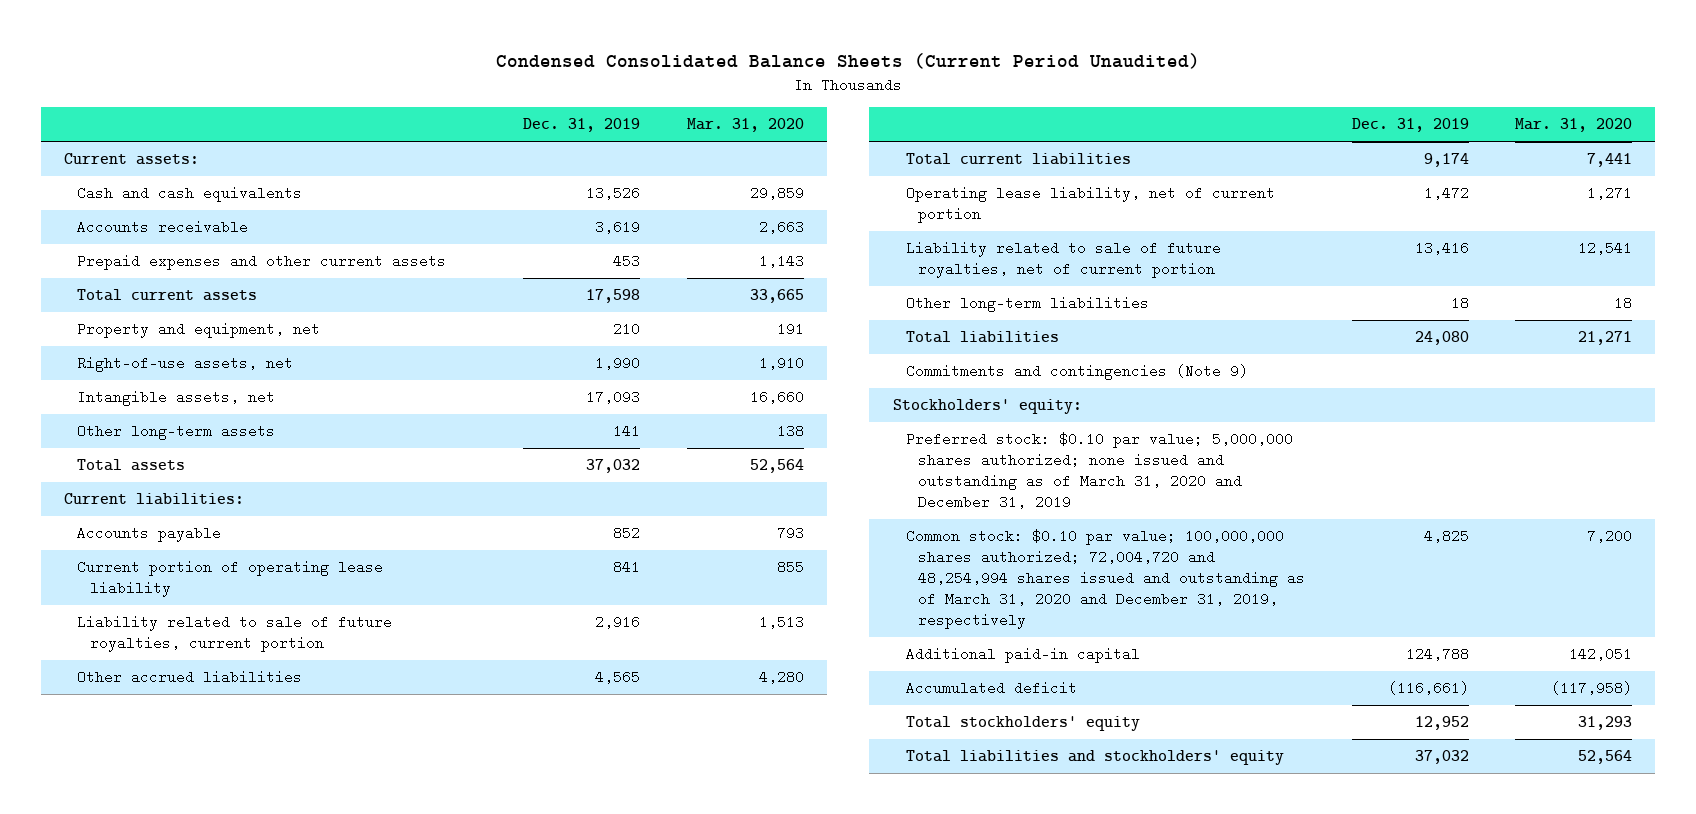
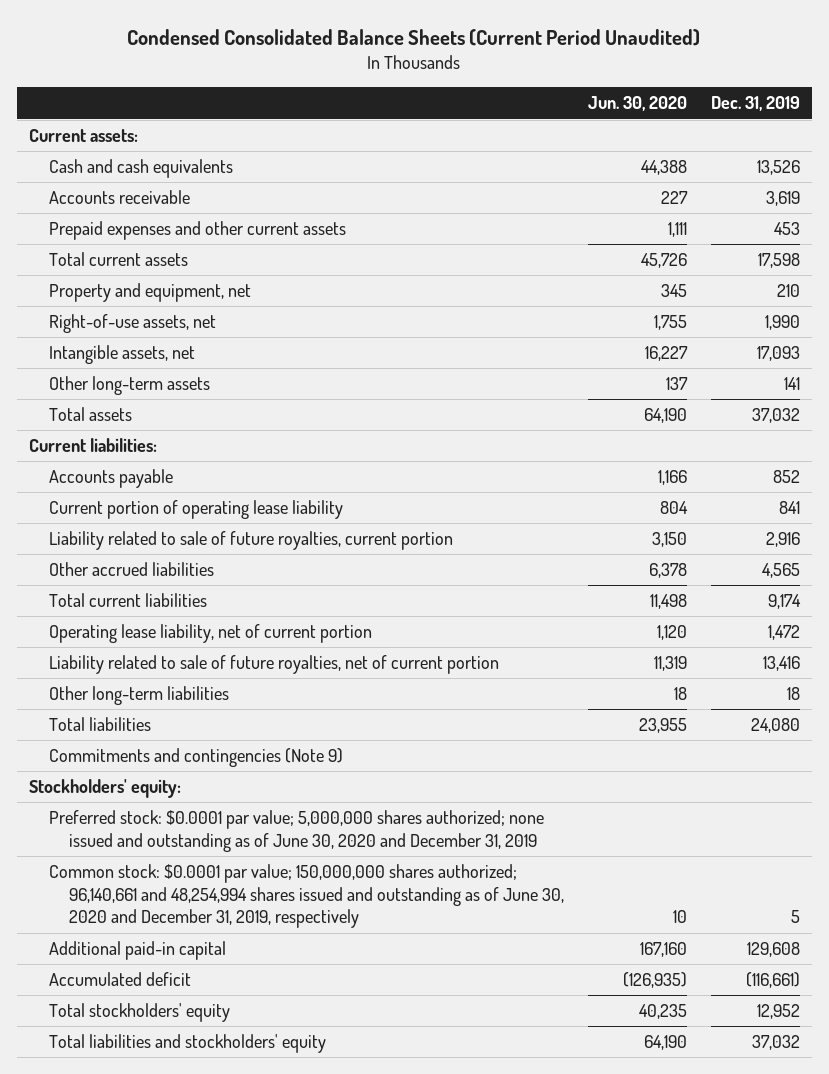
[686,118,804,133] Mar. 31, 2020 -> none
none -> [587,96,687,112] Jun. 30, 2020
[905,432,1293,510] Preferred stock: $0.10 par value; 5,000,000 shares authorized; none issued and outstanding as of March 31, 2020 and December 31, 2019 -> [48,810,544,852] Preferred stock: $0.0001 par value; 5,000,000 shares authorized; none issued and outstanding as of June 30, 2020 and December 31, 2019
[905,529,1306,630] Common stock: $0.10 par value; 100,000,000 shares authorized; 72,004,720 and 48,254,994 shares issued and outstanding as of March 31, 2020 and December 31, 2019, respectively -> [48,864,564,929] Common stock: $0.0001 par value; 150,000,000 shares authorized; 96,140,661 and 48,254,994 shares issued and outstanding as of June 30, 2020 and December 31, 2019, respectively
[1423,529,1469,544] 4,825 -> [790,910,800,924] 5
[1405,647,1469,662] 124,788 -> [746,942,800,958] 129,608

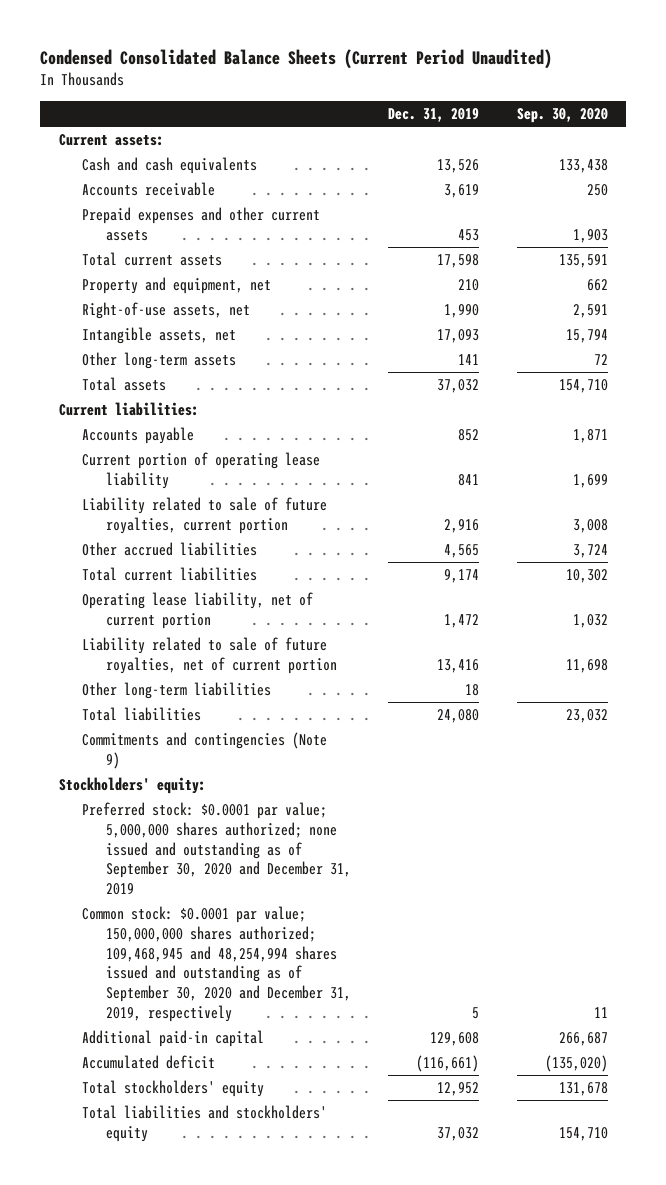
[587,96,687,112] Jun. 30, 2020 -> none
none -> [516,108,608,124] Sep. 30, 2020
[48,810,544,852] Preferred stock: $0.0001 par value; 5,000,000 shares authorized; none issued and outstanding as of June 30, 2020 and December 31, 2019 -> [82,802,352,896] Preferred stock: $0.0001 par value; 5,000,000 shares authorized; none issued and outstanding as of September 30, 2020 and December 31, 2019
[48,864,564,929] Common stock: $0.0001 par value; 150,000,000 shares authorized; 96,140,661 and 48,254,994 shares issued and outstanding as of June 30, 2020 and December 31, 2019, respectively -> [82,906,352,1022] Common stock: $0.0001 par value; 150,000,000 shares authorized; 109,468,945 and 48,254,994 shares issued and outstanding as of September 30, 2020 and December 31, 2019, respectively

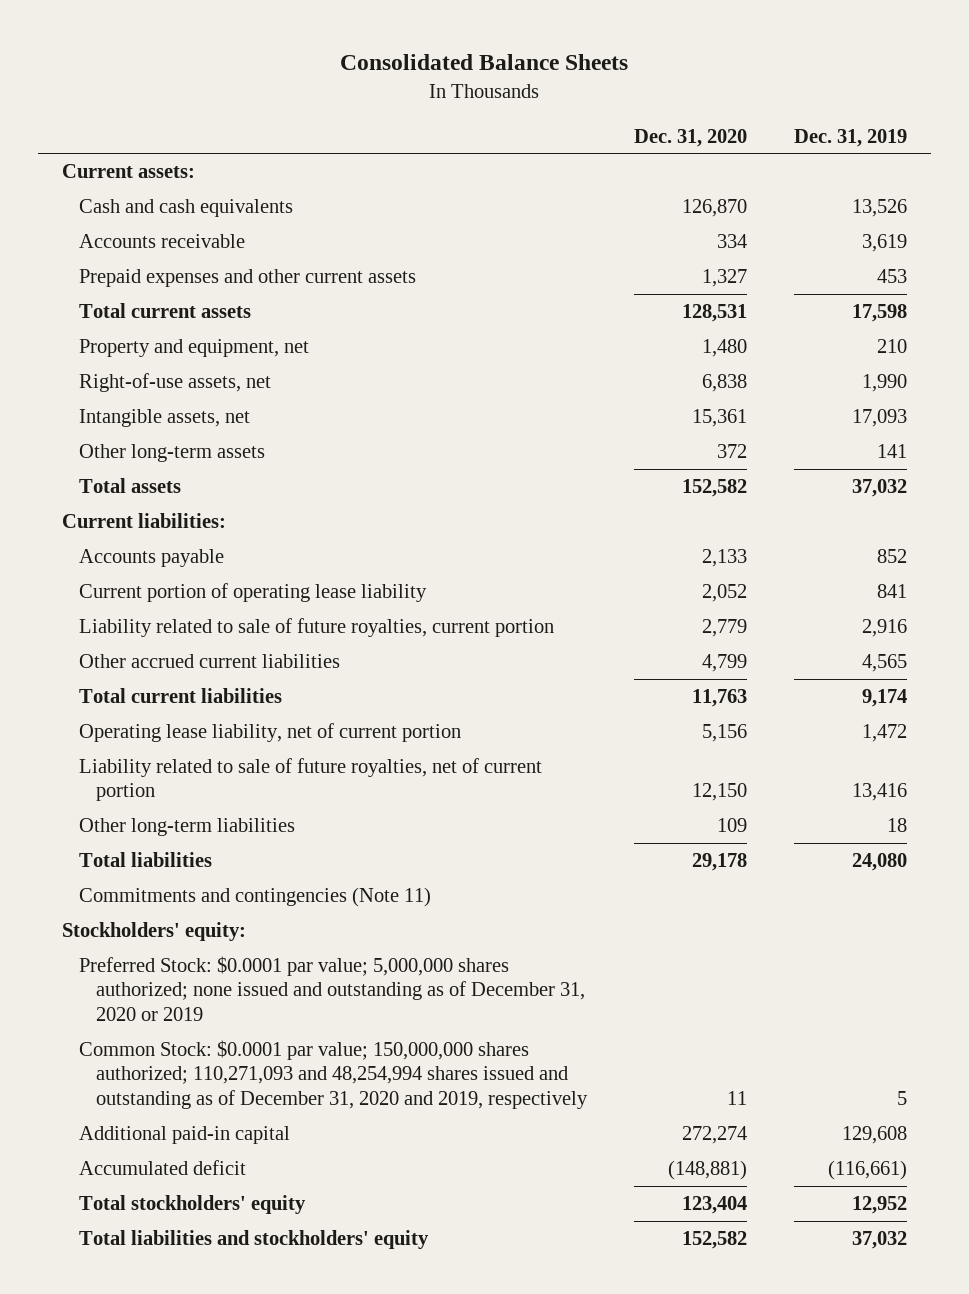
[39,49,552,70] Condensed Consolidated Balance Sheets (Current Period Unaudited) -> [340,54,629,71] Consolidated Balance Sheets
[516,108,608,124] Sep. 30, 2020 -> none
none -> [633,128,747,147] Dec. 31, 2020
[82,542,258,557] Other accrued liabilities -> [78,654,340,669] Other accrued current liabilities
[82,732,328,769] Commitments and contingencies (Note 9) -> [78,887,431,908] Commitments and contingencies (Note 11)
[82,802,352,896] Preferred stock: $0.0001 par value; 5,000,000 shares authorized; none issued and outstanding as of September 30, 2020 and December 31, 2019 -> [78,956,585,1021] Preferred Stock: $0.0001 par value; 5,000,000 shares authorized; none issued and outstanding as of December 31, 2020 or 2019
[82,906,352,1022] Common stock: $0.0001 par value; 150,000,000 shares authorized; 109,468,945 and 48,254,994 shares issued and outstanding as of September 30, 2020 and December 31, 2019, respectively -> [78,1040,588,1109] Common Stock: $0.0001 par value; 150,000,000 shares authorized; 110,271,093 and 48,254,994 shares issued and outstanding as of December 31, 2020 and 2019, respectively

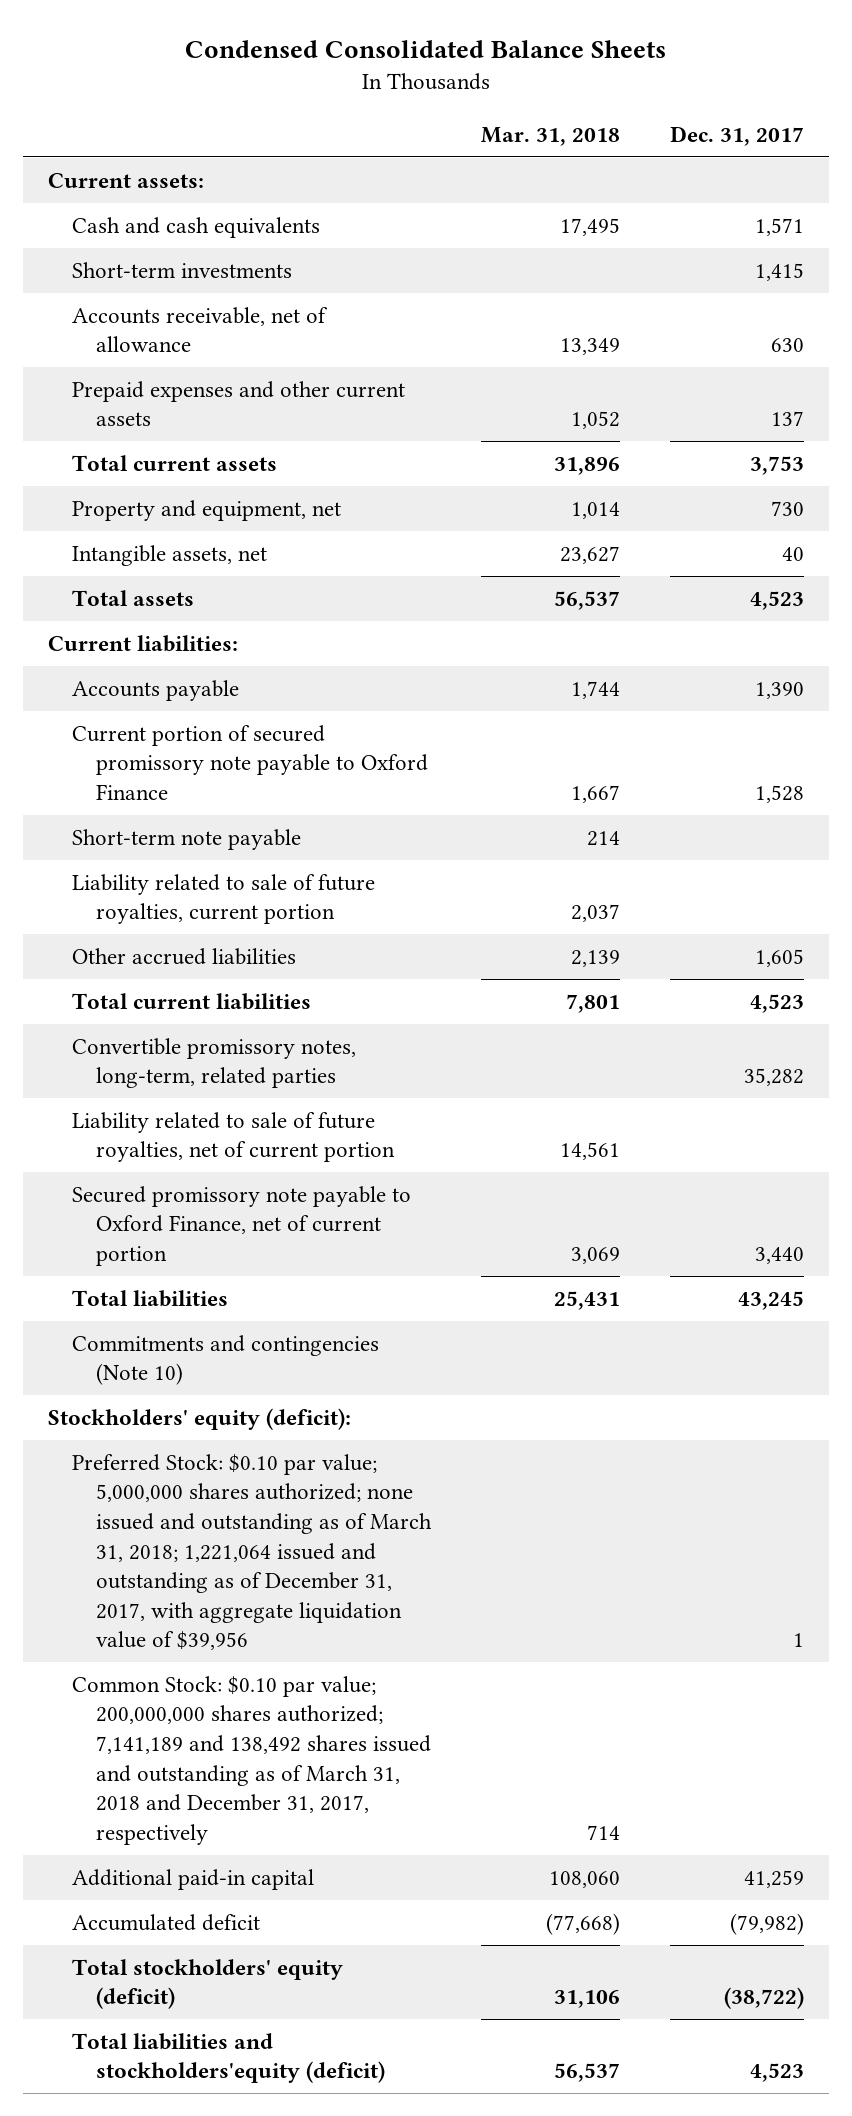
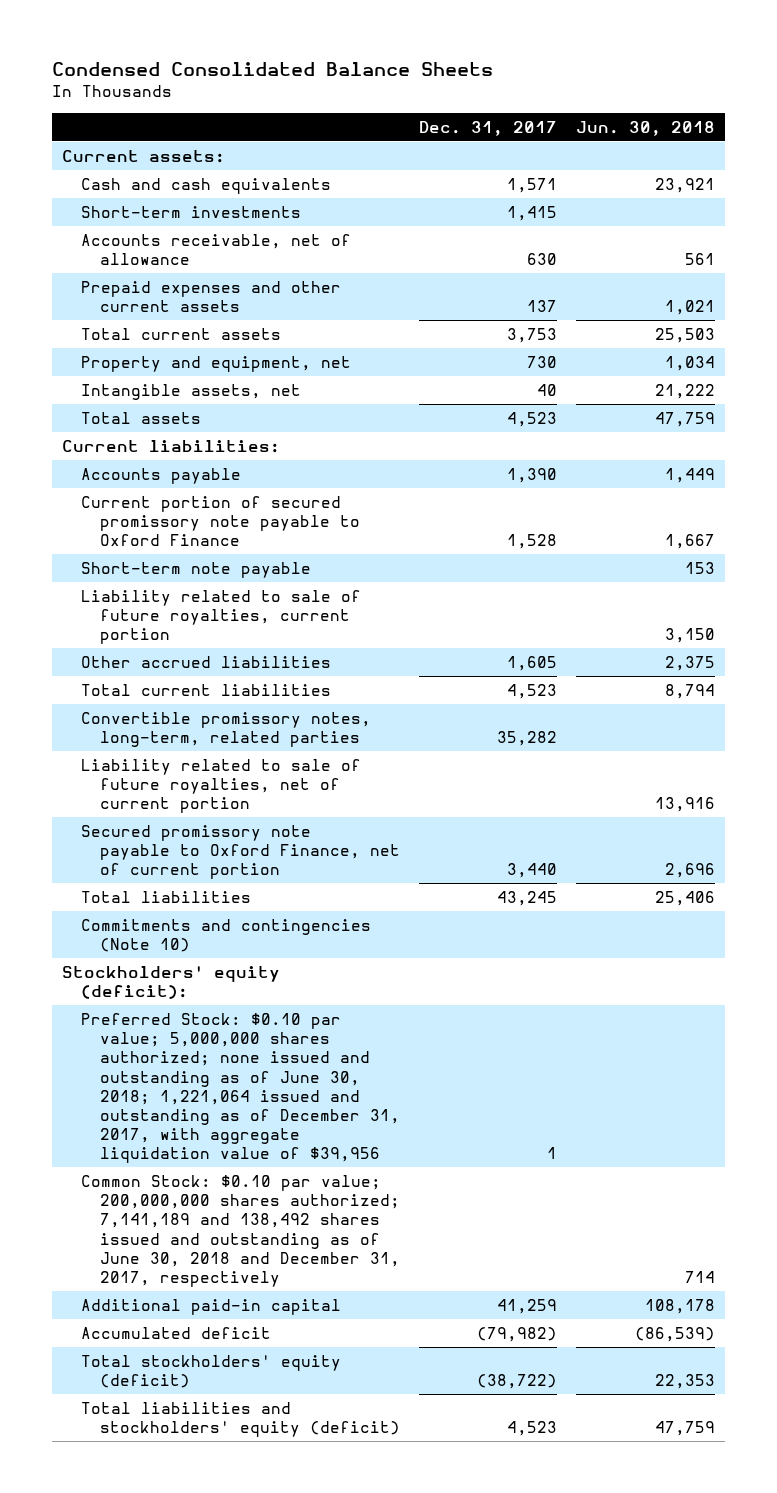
[480,126,620,146] Mar. 31, 2018 -> none
none -> [576,120,716,136] Jun. 30, 2018
[71,1453,432,1651] Preferred Stock: $0.10 par value; 5,000,000 shares authorized; none issued and outstanding as of March 31, 2018; 1,221,064 issued and outstanding as of December 31, 2017, with aggregate liquidation value of $39,956 -> [80,1012,401,1164] Preferred Stock: $0.10 par value; 5,000,000 shares authorized; none issued and outstanding as of June 30, 2018; 1,221,064 issued and outstanding as of December 31, 2017, with aggregate liquidation value of $39,956
[71,1675,431,1845] Common Stock: $0.10 par value; 200,000,000 shares authorized; 7,141,189 and 138,492 shares issued and outstanding as of March 31, 2018 and December 31, 2017, respectively -> [80,1174,401,1287] Common Stock: $0.10 par value; 200,000,000 shares authorized; 7,141,189 and 138,492 shares issued and outstanding as of June 30, 2018 and December 31, 2017, respectively
[71,2032,385,2084] Total liabilities and stockholders'equity (deficit) -> [80,1401,401,1438] Total liabilities and stockholders' equity (deficit)

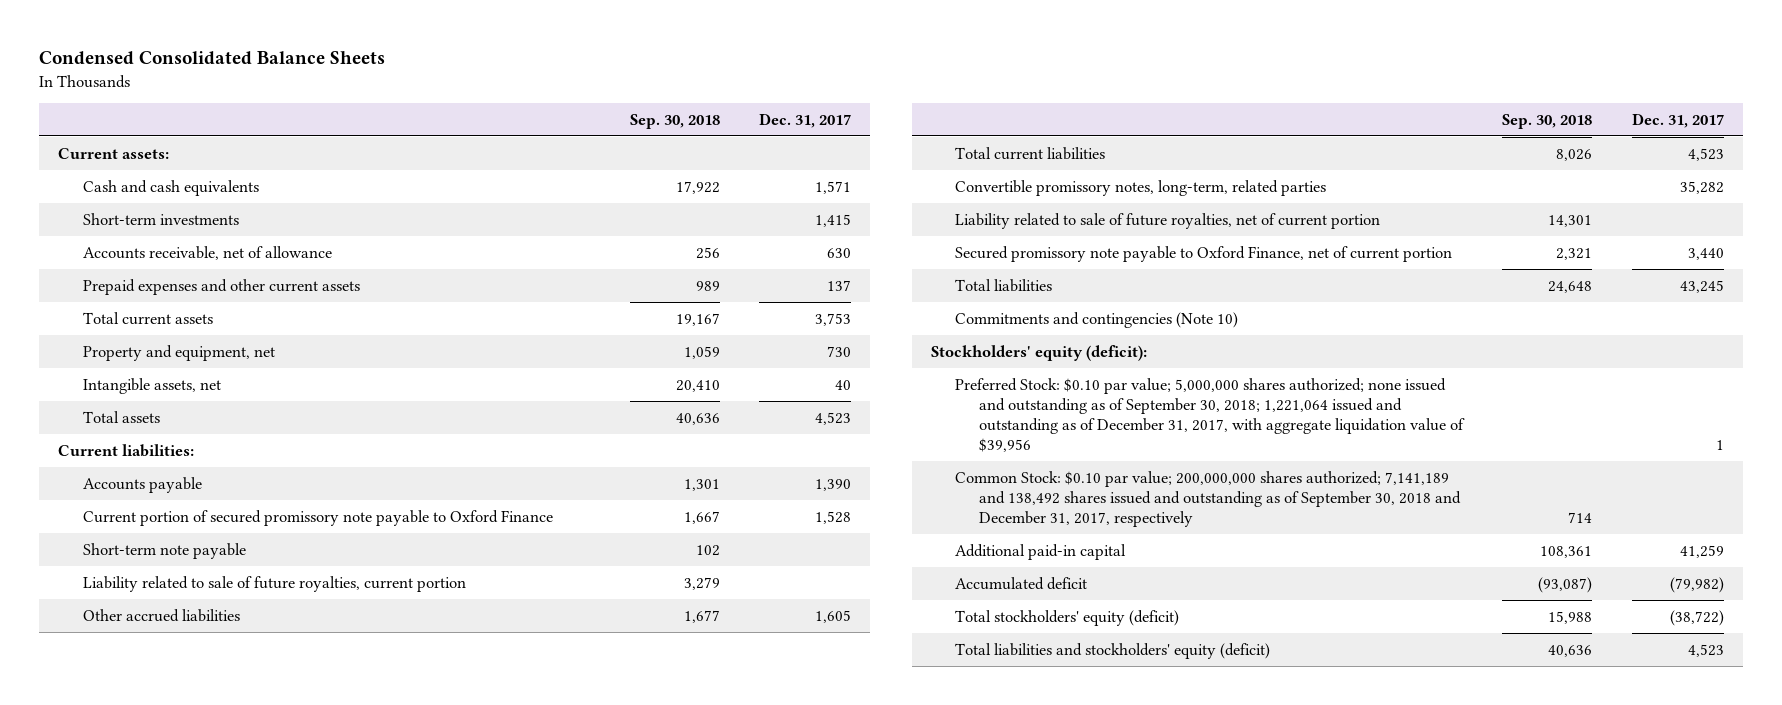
[576,120,716,136] Jun. 30, 2018 -> none
none -> [629,113,720,129] Sep. 30, 2018
[80,1012,401,1164] Preferred Stock: $0.10 par value; 5,000,000 shares authorized; none issued and outstanding as of June 30, 2018; 1,221,064 issued and outstanding as of December 31, 2017, with aggregate liquidation value of $39,956 -> [955,377,1466,453] Preferred Stock: $0.10 par value; 5,000,000 shares authorized; none issued and outstanding as of September 30, 2018; 1,221,064 issued and outstanding as of December 31, 2017, with aggregate liquidation value of $39,956
[80,1174,401,1287] Common Stock: $0.10 par value; 200,000,000 shares authorized; 7,141,189 and 138,492 shares issued and outstanding as of June 30, 2018 and December 31, 2017, respectively -> [955,470,1462,528] Common Stock: $0.10 par value; 200,000,000 shares authorized; 7,141,189 and 138,492 shares issued and outstanding as of September 30, 2018 and December 31, 2017, respectively

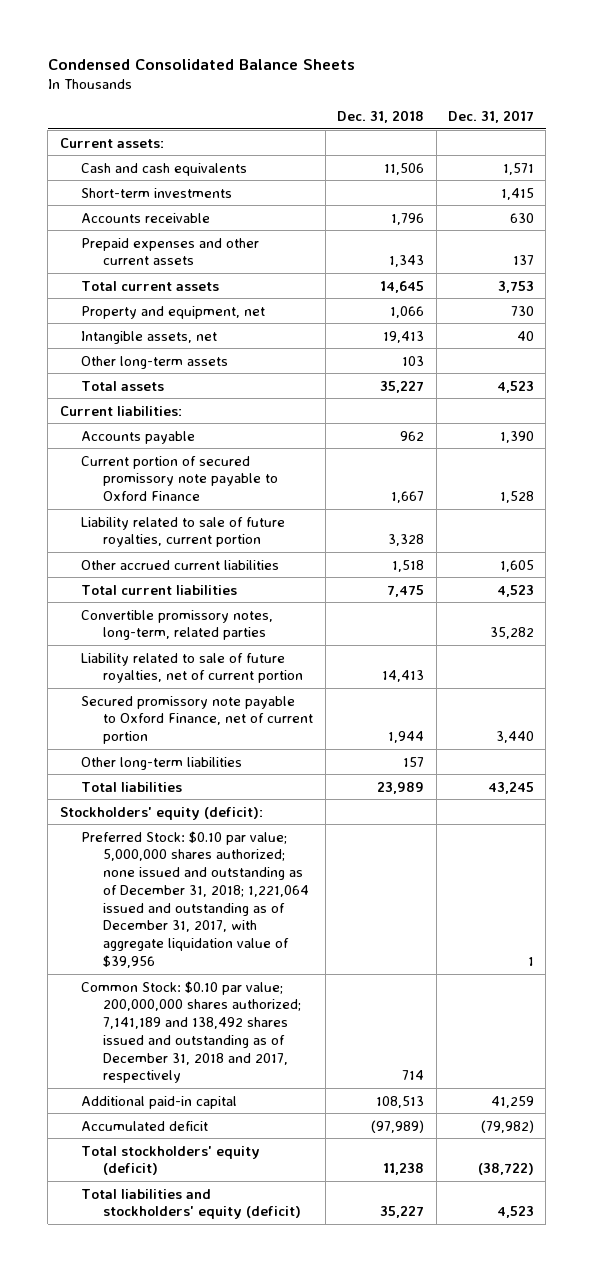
[629,113,720,129] Sep. 30, 2018 -> none
none -> [337,110,425,124] Dec. 31, 2018
[82,245,332,260] Accounts receivable, net of allowance -> [81,212,211,223] Accounts receivable
none -> [81,355,229,369] Other long-term assets
[82,542,246,559] Short-term note payable -> none
[82,608,240,622] Other accrued liabilities -> [81,559,280,570] Other accrued current liabilities
none -> [81,756,243,770] Other long-term liabilities
[955,311,1239,328] Commitments and contingencies (Note 10) -> none
[955,377,1466,453] Preferred Stock: $0.10 par value; 5,000,000 shares authorized; none issued and outstanding as of September 30, 2018; 1,221,064 issued and outstanding as of December 31, 2017, with aggregate liquidation value of $39,956 -> [81,830,310,968] Preferred Stock: $0.10 par value; 5,000,000 shares authorized; none issued and outstanding as of December 31, 2018; 1,221,064 issued and outstanding as of December 31, 2017, with aggregate liquidation value of $39,956
[955,470,1462,528] Common Stock: $0.10 par value; 200,000,000 shares authorized; 7,141,189 and 138,492 shares issued and outstanding as of September 30, 2018 and December 31, 2017, respectively -> [81,980,302,1084] Common Stock: $0.10 par value; 200,000,000 shares authorized; 7,141,189 and 138,492 shares issued and outstanding as of December 31, 2018 and 2017, respectively

